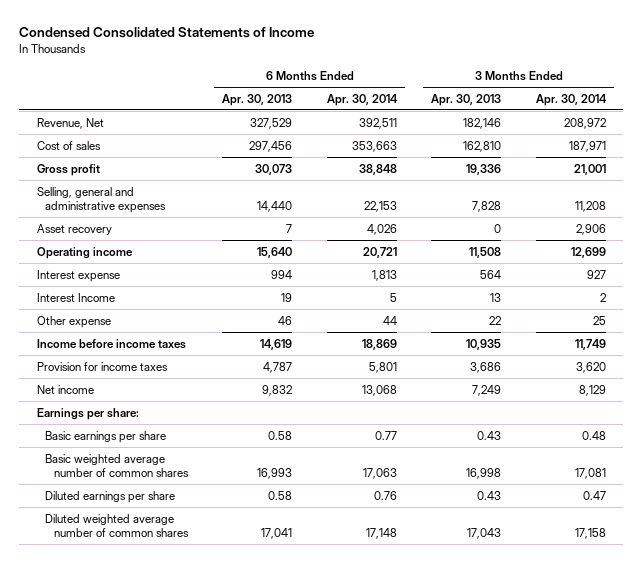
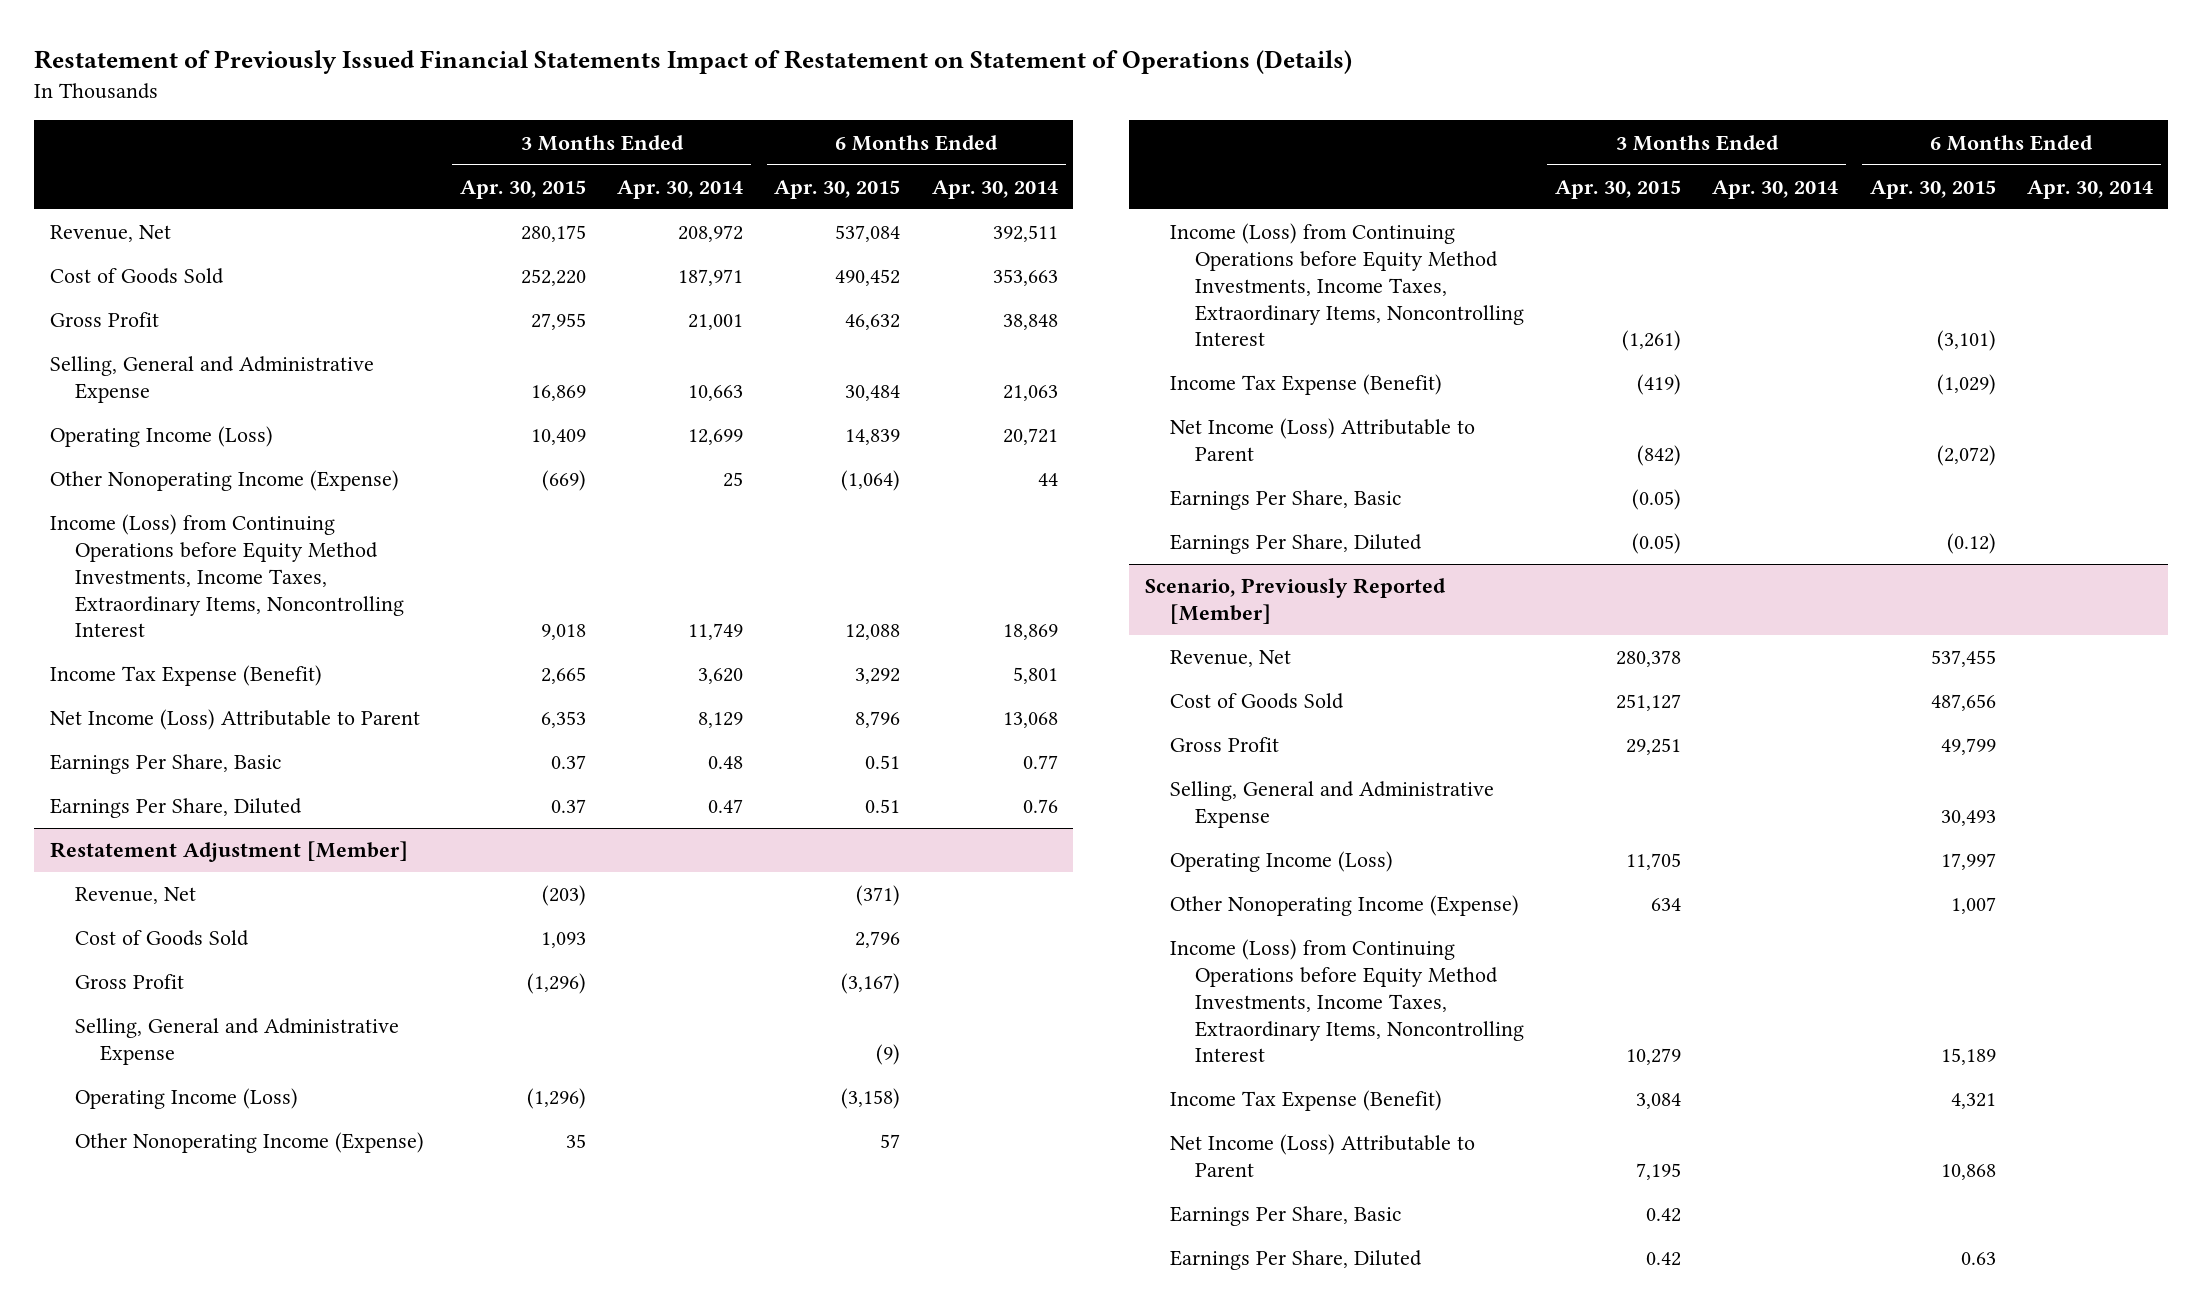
[19,27,316,39] Condensed Consolidated Statements of Income -> [33,50,1352,75] Restatement of Previously Issued Financial Statements Impact of Restatement on Statement of Operations (Details)
[222,93,293,106] Apr. 30, 2013 -> none
[431,93,502,106] Apr. 30, 2013 -> none
none -> [459,179,586,199] Apr. 30, 2015
none -> [774,179,901,199] Apr. 30, 2015
[36,223,112,235] Asset recovery -> none
[36,269,120,282] Interest expense -> none
[36,292,115,302] Interest Income -> none
[36,407,139,420] Earnings per share: -> none
[45,453,189,478] Basic weighted average number of common shares -> none
[45,513,189,538] Diluted weighted average number of common shares -> none
[36,140,101,150] Cost of sales -> [49,268,224,285] Cost of Goods Sold
[36,163,100,176] Gross profit -> [49,312,159,328] Gross Profit
[36,186,167,214] Selling, general and administrative expenses -> [49,356,374,404] Selling, General and Administrative Expense
[363,201,397,213] 22,153 -> [1002,385,1058,402] 21,063
[574,201,606,213] 11,208 -> [688,385,744,402] 10,663
[36,246,133,259] Operating income -> [49,426,273,448] Operating Income (Loss)
[36,315,111,328] Other expense -> [49,470,399,492] Other Nonoperating Income (Expense)
[36,338,186,349] Income before income taxes -> [49,514,404,638] Income (Loss) from Continuing Operations before Equity Method Investments, Income Taxes, Extraordinary Items, Noncontrolling Interest
[36,361,168,371] Provision for income taxes -> [49,665,322,687] Income Tax Expense (Benefit)
[36,384,94,394] Net income -> [49,709,420,731] Net Income (Loss) Attributable to Parent
[45,430,167,443] Basic earnings per share -> [49,754,281,775] Earnings Per Share, Basic
[45,490,176,503] Diluted earnings per share -> [49,798,302,819] Earnings Per Share, Diluted
none -> [49,841,408,863] Restatement Adjustment [Member]
none -> [74,887,196,905] Revenue, Net
none -> [74,930,249,947] Cost of Goods Sold
none -> [74,974,184,990] Gross Profit
none -> [74,1018,399,1066] Selling, General and Administrative Expense
none -> [74,1088,298,1110] Operating Income (Loss)
none -> [74,1132,424,1154] Other Nonoperating Income (Expense)
none -> [1169,223,1524,347] Income (Loss) from Continuing Operations before Equity Method Investments, Income Taxes, Extraordinary Items, Noncontrolling Interest
none -> [1169,374,1442,396] Income Tax Expense (Benefit)
none -> [1169,418,1475,462] Net Income (Loss) Attributable to Parent
none -> [1169,490,1401,511] Earnings Per Share, Basic
none -> [1169,534,1422,555] Earnings Per Share, Diluted
none -> [1144,578,1446,625] Scenario, Previously Reported [Member]
none -> [1169,650,1291,668] Revenue, Net
none -> [1169,693,1344,710] Cost of Goods Sold
none -> [1169,737,1279,753] Gross Profit
none -> [1169,781,1494,829] Selling, General and Administrative Expense
none -> [1169,851,1393,873] Operating Income (Loss)
none -> [1169,895,1519,917] Other Nonoperating Income (Expense)
none -> [1169,939,1524,1063] Income (Loss) from Continuing Operations before Equity Method Investments, Income Taxes, Extraordinary Items, Noncontrolling Interest
none -> [1169,1090,1442,1112] Income Tax Expense (Benefit)
none -> [1169,1134,1475,1178] Net Income (Loss) Attributable to Parent
none -> [1169,1206,1401,1227] Earnings Per Share, Basic
none -> [1169,1250,1422,1271] Earnings Per Share, Diluted

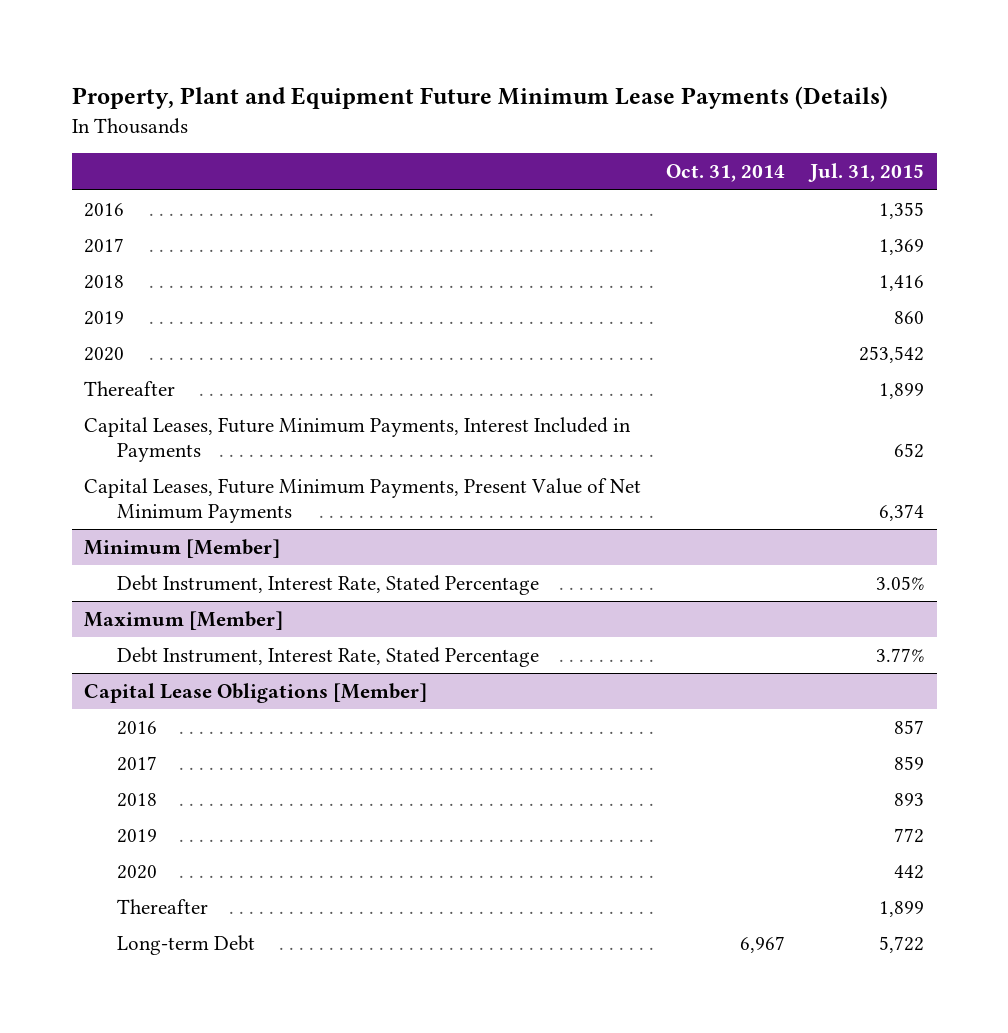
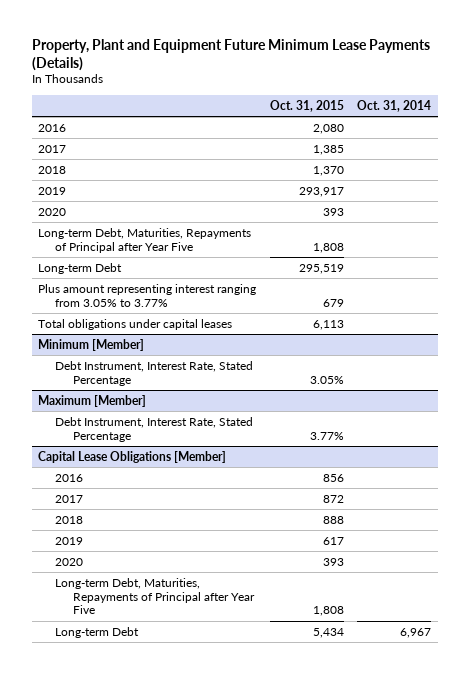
[808,163,925,183] Jul. 31, 2015 -> none
none -> [269,99,344,112] Oct. 31, 2015
[84,380,176,396] Thereafter -> [38,227,252,253] Long-term Debt, Maturities, Repayments of Principal after Year Five
none -> [38,262,123,274] Long-term Debt
[84,416,632,462] Capital Leases, Future Minimum Payments, Interest Included in Payments -> [38,283,257,307] Plus amount representing interest ranging from 3.05% to 3.77%
[84,477,642,523] Capital Leases, Future Minimum Payments, Present Value of Net Minimum Payments -> [38,318,233,330] Total obligations under capital leases
[116,898,208,914] Thereafter -> [55,577,255,615] Long-term Debt, Maturities, Repayments of Principal after Year Five

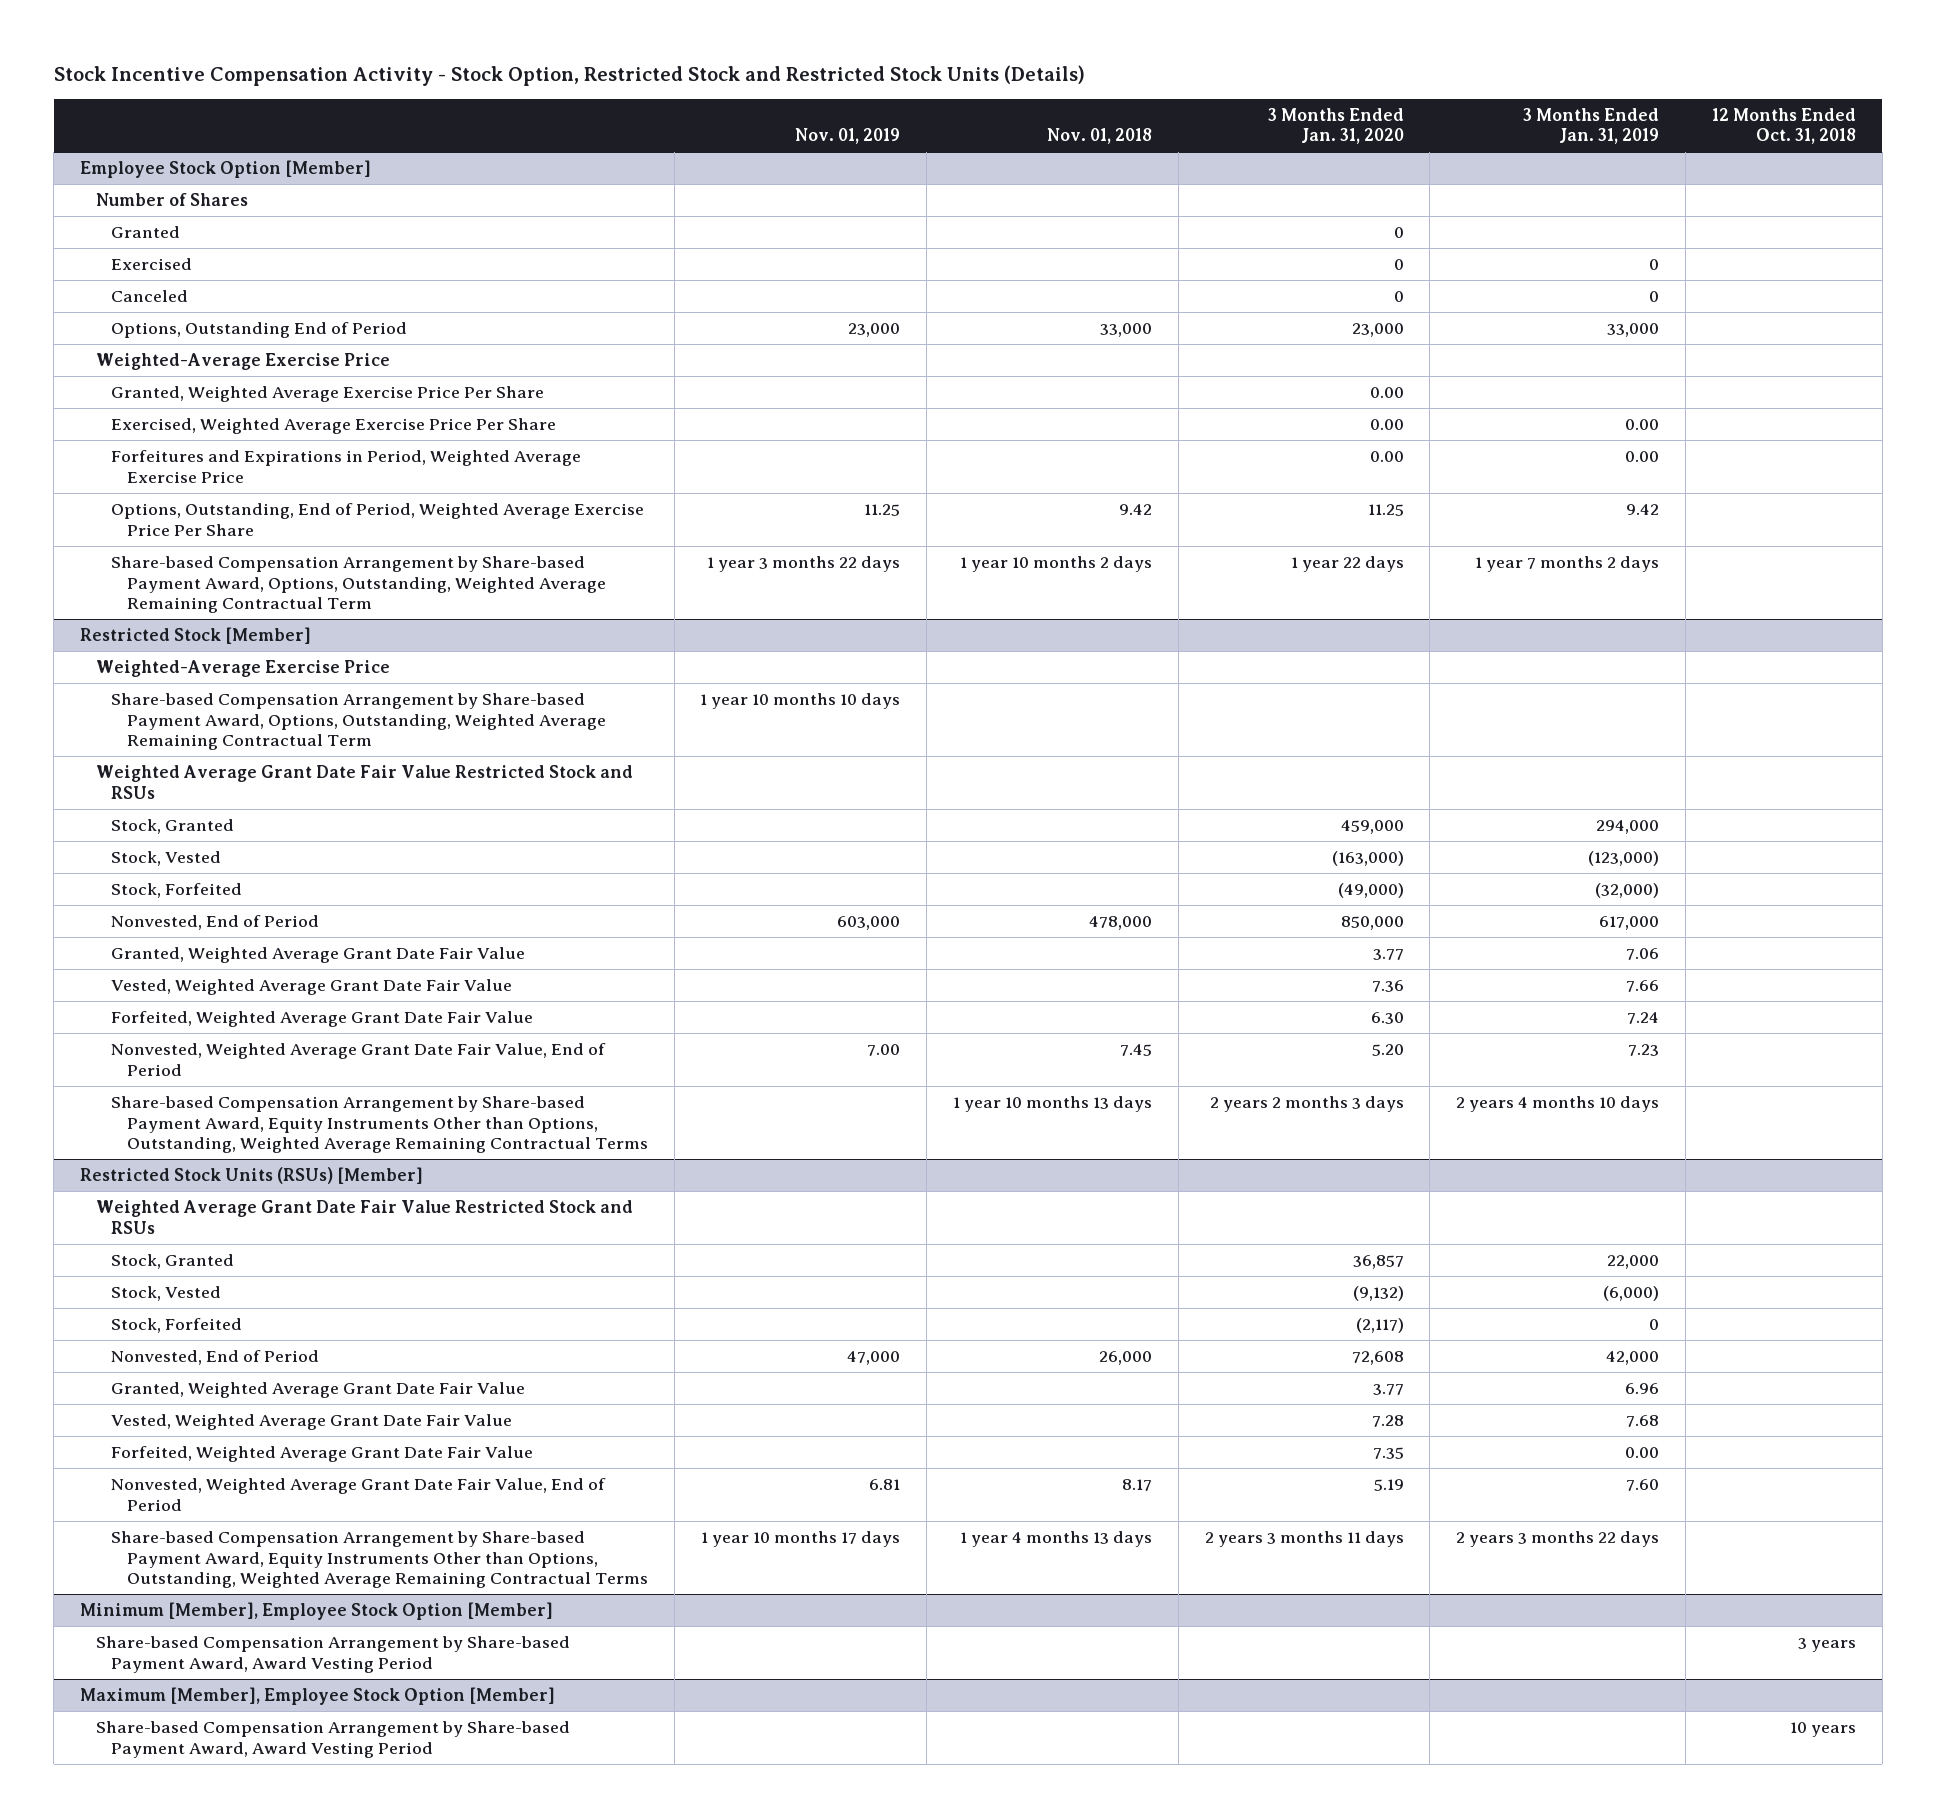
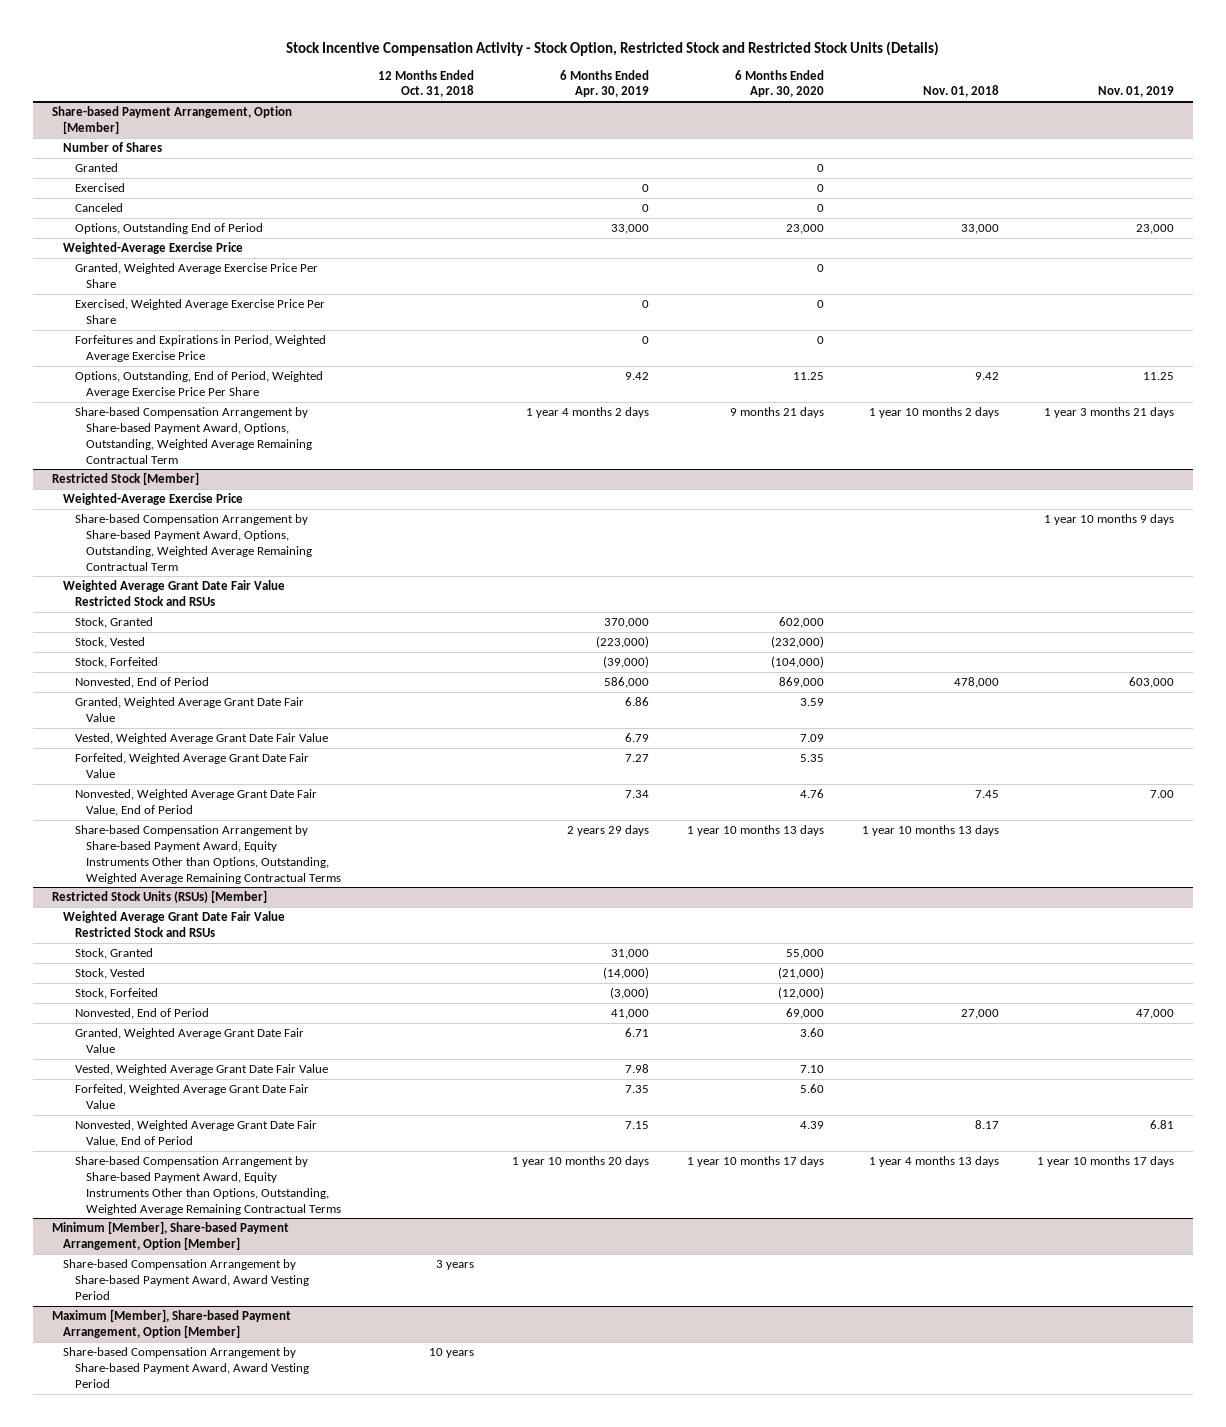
[1267,107,1404,145] 3 Months Ended Jan. 31, 2020 -> none
[1523,107,1660,145] 3 Months Ended Jan. 31, 2019 -> none
none -> [560,69,650,98] 6 Months Ended Apr. 30, 2019
none -> [735,69,825,98] 6 Months Ended Apr. 30, 2020
[79,160,371,179] Employee Stock Option [Member] -> [52,106,293,134] Share-based Payment Arrangement, Option [Member]
[707,556,901,573] 1 year 3 months 22 days -> [1043,407,1174,419] 1 year 3 months 21 days
[700,693,901,710] 1 year 10 months 10 days -> [1043,514,1174,526] 1 year 10 months 9 days
[1098,1351,1152,1366] 26,000 -> [961,1009,1000,1020] 27,000
[79,1602,553,1621] Minimum [Member], Employee Stock Option [Member] -> [52,1221,290,1250] Minimum [Member], Share-based Payment Arrangement, Option [Member]
[79,1687,555,1706] Maximum [Member], Employee Stock Option [Member] -> [52,1309,292,1338] Maximum [Member], Share-based Payment Arrangement, Option [Member]

